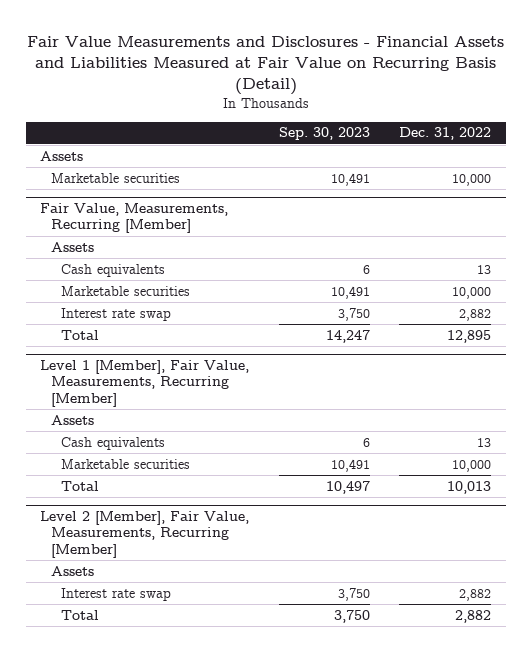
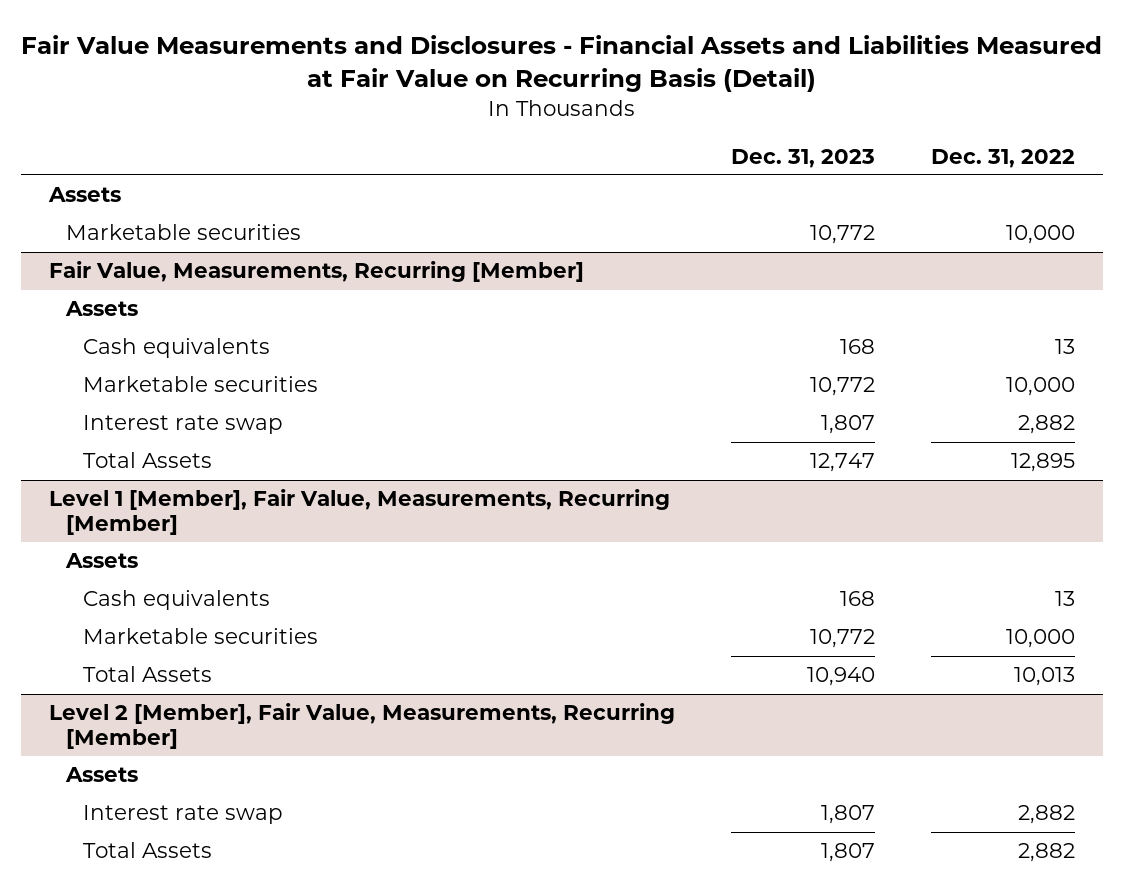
[278,127,370,141] Sep. 30, 2023 -> none
none -> [731,148,876,168] Dec. 31, 2023
[60,329,99,340] Total -> [82,452,212,469] Total Assets
[60,480,99,491] Total -> [82,666,212,683] Total Assets
[60,609,99,620] Total -> [82,842,212,859] Total Assets

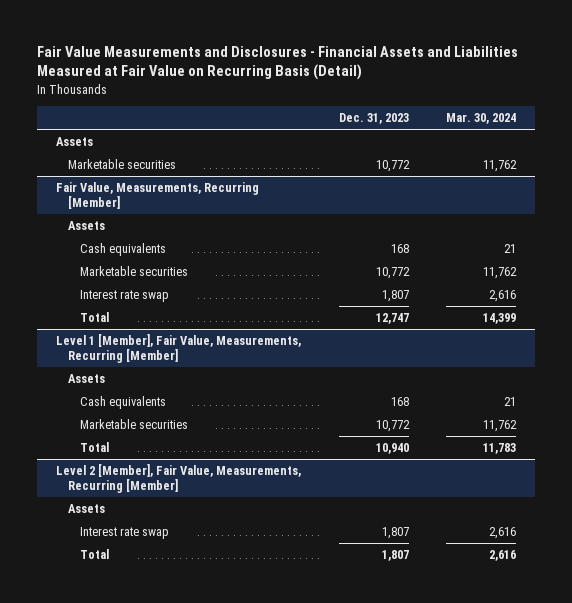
[931,148,1076,168] Dec. 31, 2022 -> none
none -> [446,113,517,125] Mar. 30, 2024
[82,452,212,469] Total Assets -> [80,311,110,322] Total
[82,666,212,683] Total Assets -> [80,441,110,452] Total
[82,842,212,859] Total Assets -> [80,548,110,559] Total

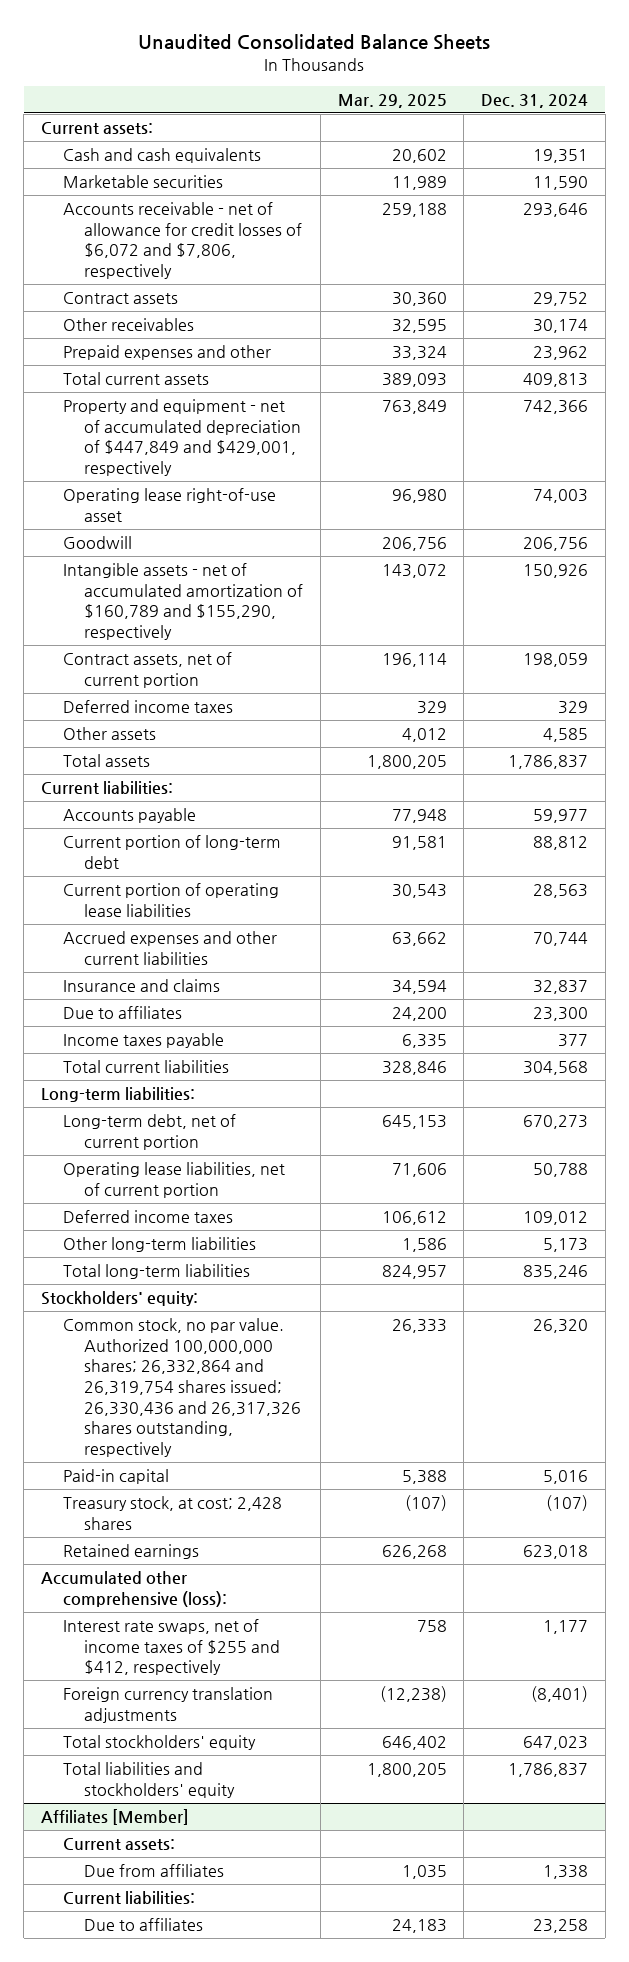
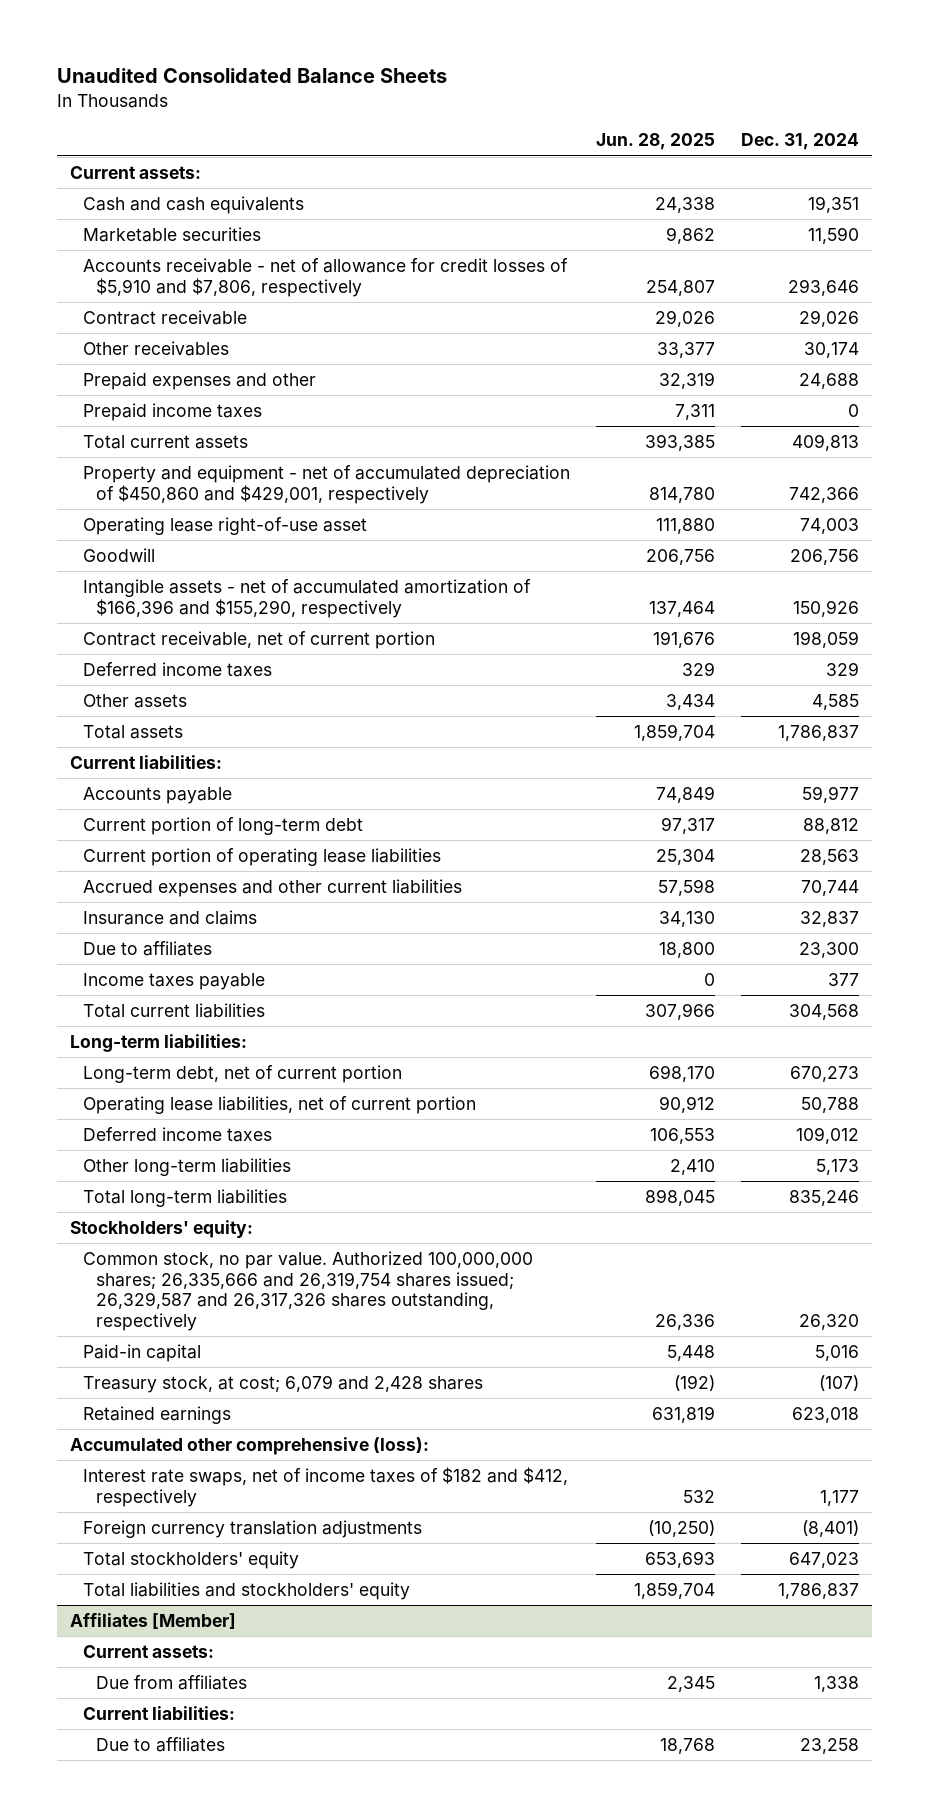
[337,94,447,109] Mar. 29, 2025 -> none
none -> [595,133,715,151] Jun. 28, 2025
[62,292,178,305] Contract assets -> none
[62,202,303,280] Accounts receivable - net of allowance for credit losses of $6,072 and $7,806, respectively -> [82,258,568,297] Accounts receivable - net of allowance for credit losses of $5,910 and $7,806, respectively
none -> [82,310,247,326] Contract receivable
[533,346,589,361] 23,962 -> [798,373,859,390] 24,688
none -> [82,403,262,422] Prepaid income taxes
[62,399,302,477] Property and equipment - net of accumulated depreciation of $447,849 and $429,001, respectively -> [82,465,570,504] Property and equipment - net of accumulated depreciation of $450,860 and $429,001, respectively
[62,563,304,641] Intangible assets - net of accumulated amortization of $160,789 and $155,290, respectively -> [82,579,531,618] Intangible assets - net of accumulated amortization of $166,396 and $155,290, respectively
[62,652,232,688] Contract assets, net of current portion -> [82,631,435,650] Contract receivable, net of current portion
[62,1318,302,1458] Common stock, no par value. Authorized 100,000,000 shares; 26,332,864 and 26,319,754 shares issued; 26,330,436 and 26,317,326 shares outstanding, respectively -> [82,1251,533,1331] Common stock, no par value. Authorized 100,000,000 shares; 26,335,666 and 26,319,754 shares issued; 26,329,587 and 26,317,326 shares outstanding, respectively
[62,1496,282,1530] Treasury stock, at cost; 2,428 shares -> [82,1375,483,1394] Treasury stock, at cost; 6,079 and 2,428 shares
[62,1619,281,1676] Interest rate swaps, net of income taxes of $255 and $412, respectively -> [82,1467,568,1507] Interest rate swaps, net of income taxes of $182 and $412, respectively

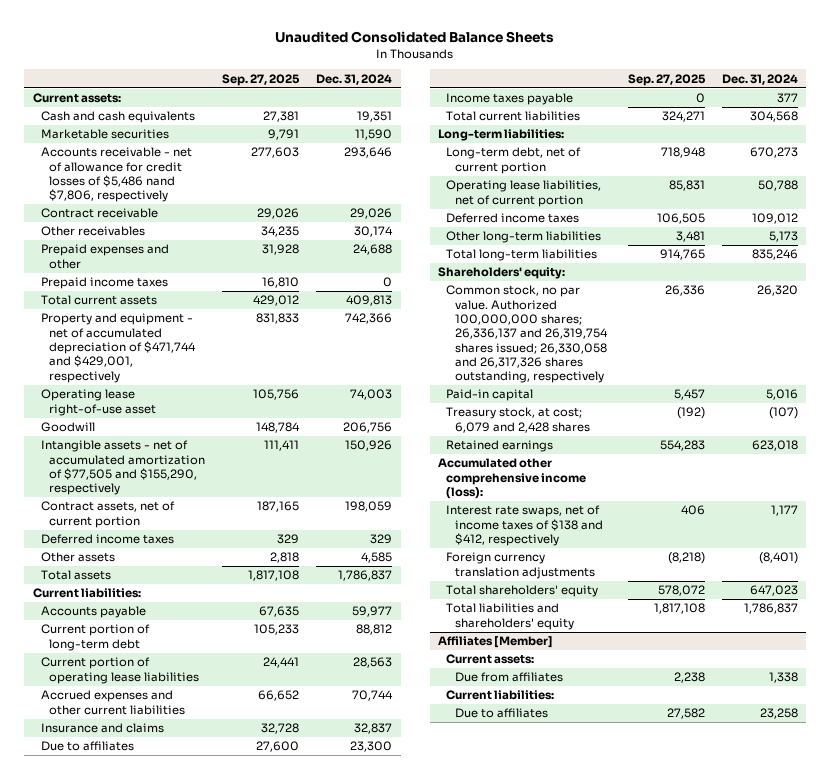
[595,133,715,151] Jun. 28, 2025 -> none
none -> [222,73,301,86] Sep. 27, 2025
[82,258,568,297] Accounts receivable - net of allowance for credit losses of $5,910 and $7,806, respectively -> [40,147,192,203] Accounts receivable - net of allowance for credit losses of $5,486 nand $7,806, respectively
[82,465,570,504] Property and equipment - net of accumulated depreciation of $450,860 and $429,001, respectively -> [40,313,197,383] Property and equipment - net of accumulated depreciation of $471,744 and $429,001, respectively
[82,579,531,618] Intangible assets - net of accumulated amortization of $166,396 and $155,290, respectively -> [40,440,206,496] Intangible assets - net of accumulated amortization of $77,505 and $155,290, respectively
[82,631,435,650] Contract receivable, net of current portion -> [40,501,175,528] Contract assets, net of current portion
[69,1220,253,1239] Stockholders' equity: -> [438,267,566,280] Shareholders' equity:
[82,1251,533,1331] Common stock, no par value. Authorized 100,000,000 shares; 26,335,666 and 26,319,754 shares issued; 26,329,587 and 26,317,326 shares outstanding, respectively -> [446,285,608,384] Common stock, no par value. Authorized 100,000,000 shares; 26,336,137 and 26,319,754 shares issued; 26,330,058 and 26,317,326 shares outstanding, respectively
[69,1437,429,1456] Accumulated other comprehensive (loss): -> [438,458,587,500] Accumulated other comprehensive income (loss):
[82,1467,568,1507] Interest rate swaps, net of income taxes of $182 and $412, respectively -> [446,505,603,547] Interest rate swaps, net of income taxes of $138 and $412, respectively
[82,1551,299,1570] Total stockholders' equity -> [446,585,599,598] Total shareholders' equity
[82,1582,410,1601] Total liabilities and stockholders' equity -> [446,603,574,630] Total liabilities and shareholders' equity

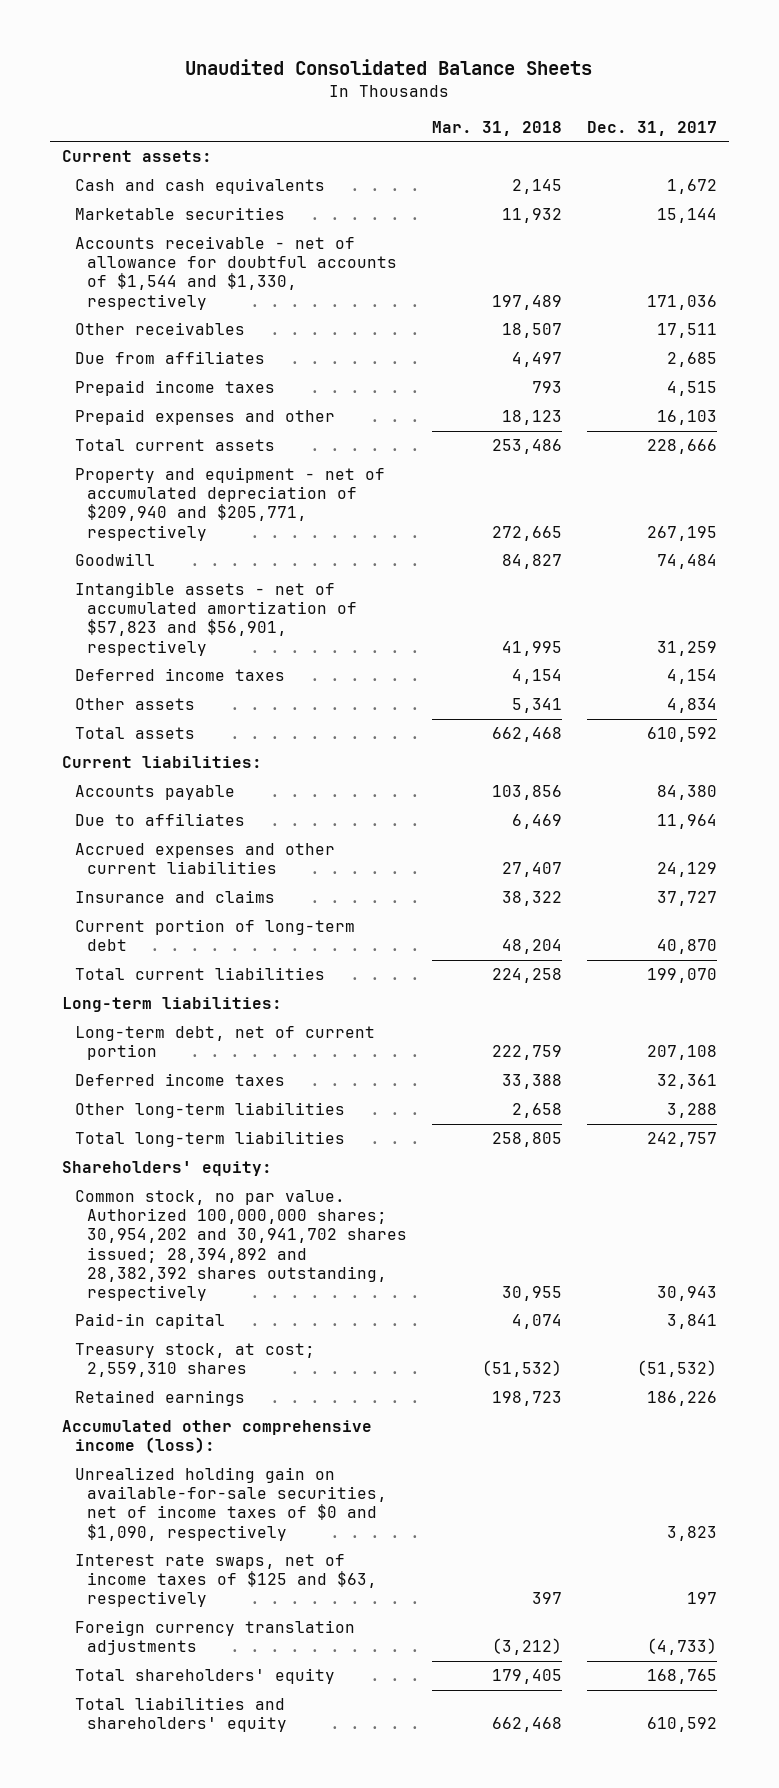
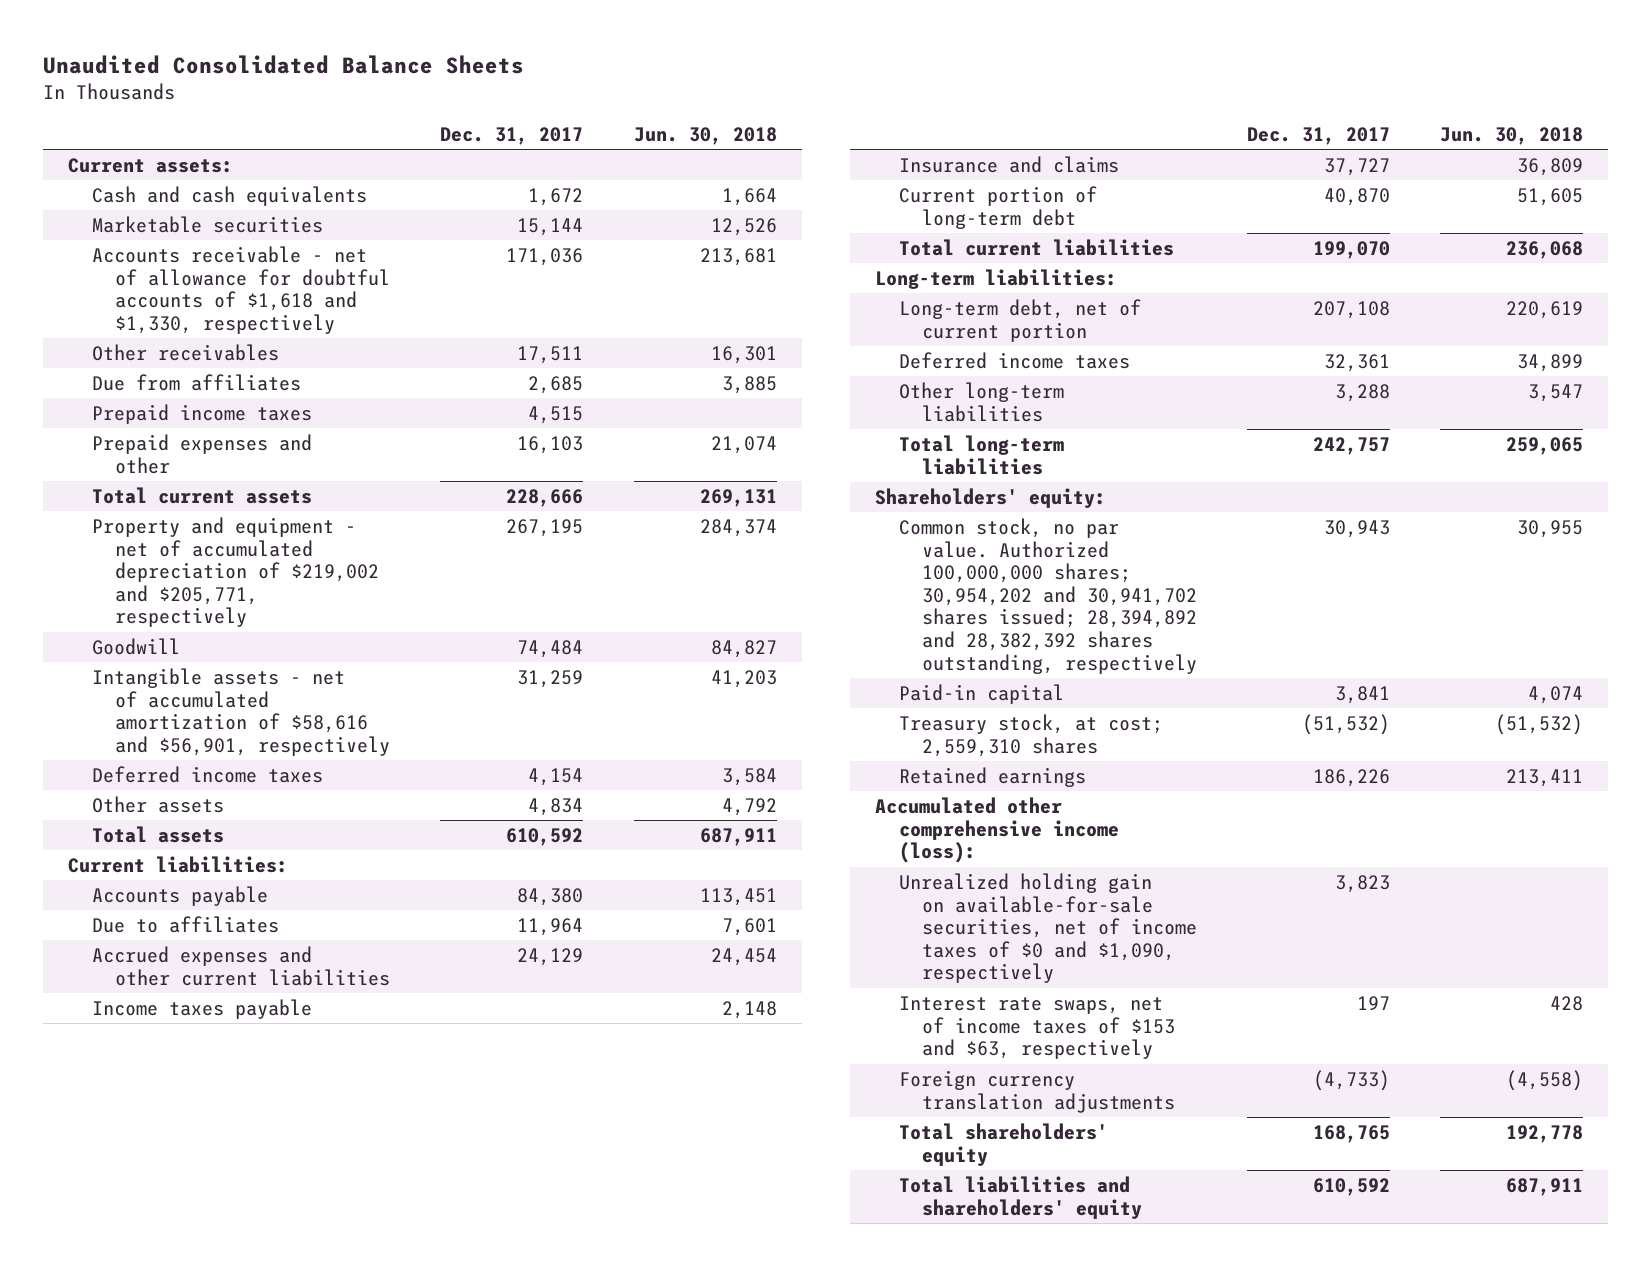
[432,120,563,136] Mar. 31, 2018 -> none
none -> [633,126,777,145] Jun. 30, 2018
[74,236,398,310] Accounts receivable - net of allowance for doubtful accounts of $1,544 and $1,330, respectively -> [91,245,391,334] Accounts receivable - net of allowance for doubtful accounts of $1,618 and $1,330, respectively
[74,467,385,541] Property and equipment - net of accumulated depreciation of $209,940 and $205,771, respectively -> [91,516,380,628] Property and equipment - net of accumulated depreciation of $219,002 and $205,771, respectively
[74,582,358,656] Intangible assets - net of accumulated amortization of $57,823 and $56,901, respectively -> [91,667,391,756] Intangible assets - net of accumulated amortization of $58,616 and $56,901, respectively
none -> [91,998,312,1019] Income taxes payable
[74,1554,378,1608] Interest rate swaps, net of income taxes of $125 and $63, respectively -> [898,995,1176,1060] Interest rate swaps, net of income taxes of $153 and $63, respectively

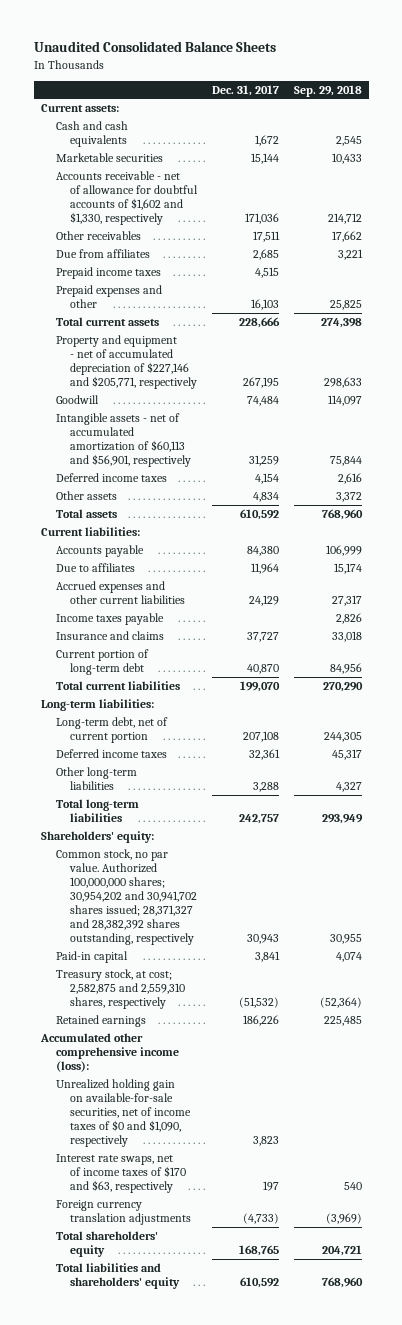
[633,126,777,145] Jun. 30, 2018 -> none
none -> [293,84,362,97] Sep. 29, 2018
[91,245,391,334] Accounts receivable - net of allowance for doubtful accounts of $1,618 and $1,330, respectively -> [55,170,199,226] Accounts receivable - net of allowance for doubtful accounts of $1,602 and $1,330, respectively
[91,516,380,628] Property and equipment - net of accumulated depreciation of $219,002 and $205,771, respectively -> [55,334,198,390] Property and equipment - net of accumulated depreciation of $227,146 and $205,771, respectively
[91,667,391,756] Intangible assets - net of accumulated amortization of $58,616 and $56,901, respectively -> [55,412,192,468] Intangible assets - net of accumulated amortization of $60,113 and $56,901, respectively
[898,517,1198,674] Common stock, no par value. Authorized 100,000,000 shares; 30,954,202 and 30,941,702 shares issued; 28,394,892 and 28,382,392 shares outstanding, respectively -> [55,848,198,946] Common stock, no par value. Authorized 100,000,000 shares; 30,954,202 and 30,941,702 shares issued; 28,371,327 and 28,382,392 shares outstanding, respectively
[898,713,1163,757] Treasury stock, at cost; 2,559,310 shares -> [55,968,186,1010] Treasury stock, at cost; 2,582,875 and 2,559,310 shares, respectively
[898,995,1176,1060] Interest rate swaps, net of income taxes of $153 and $63, respectively -> [55,1153,187,1194] Interest rate swaps, net of income taxes of $170 and $63, respectively

